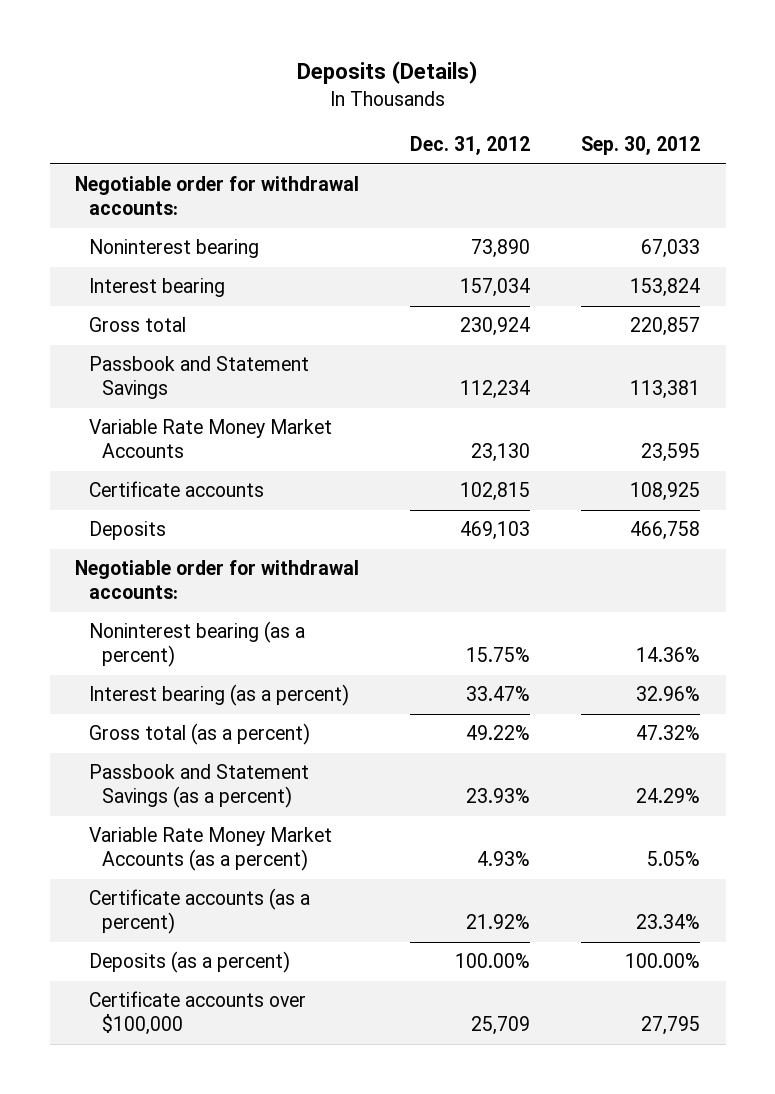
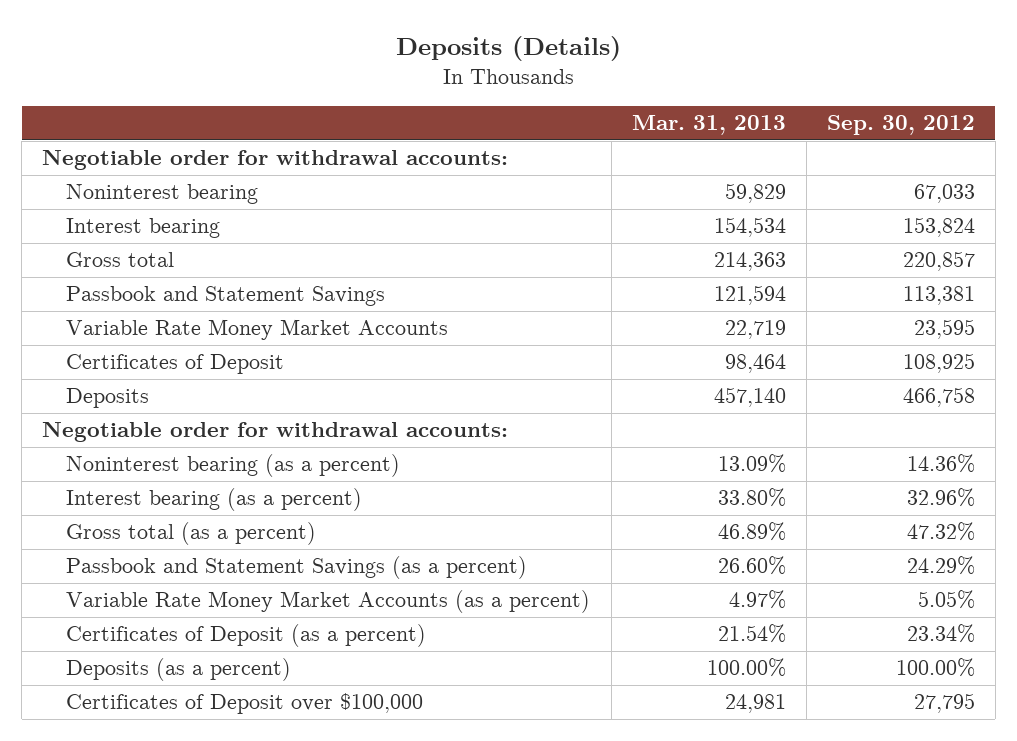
[410,136,531,156] Dec. 31, 2012 -> none
none -> [631,115,786,136] Mar. 31, 2013
[88,481,264,498] Certificate accounts -> [66,354,285,375] Certificates of Deposit
[88,888,310,935] Certificate accounts (as a percent) -> [66,624,427,648] Certificates of Deposit (as a percent)
[88,991,306,1036] Certificate accounts over $100,000 -> [66,693,424,715] Certificates of Deposit over $100,000

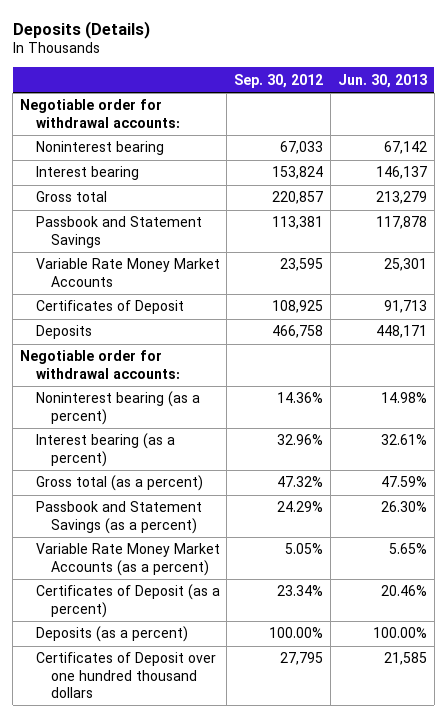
[631,115,786,136] Mar. 31, 2013 -> none
none -> [337,73,427,88] Jun. 30, 2013
[66,693,424,715] Certificates of Deposit over $100,000 -> [35,652,216,698] Certificates of Deposit over one hundred thousand dollars

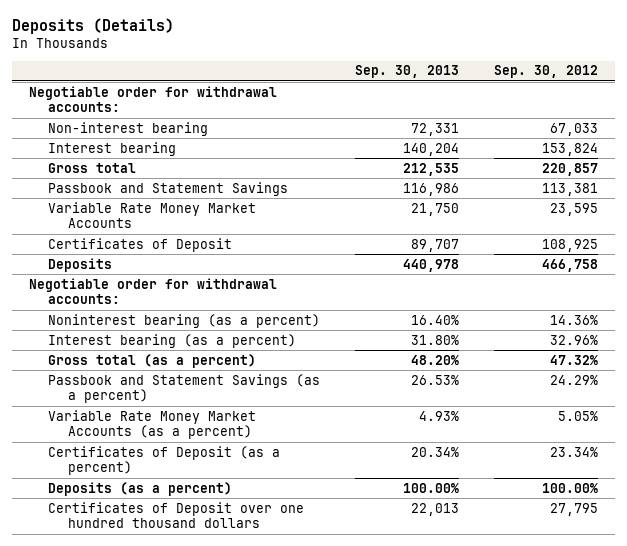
[337,73,427,88] Jun. 30, 2013 -> none
none -> [354,65,459,79] Sep. 30, 2013
[35,141,164,156] Noninterest bearing -> [48,121,209,136] Non-interest bearing

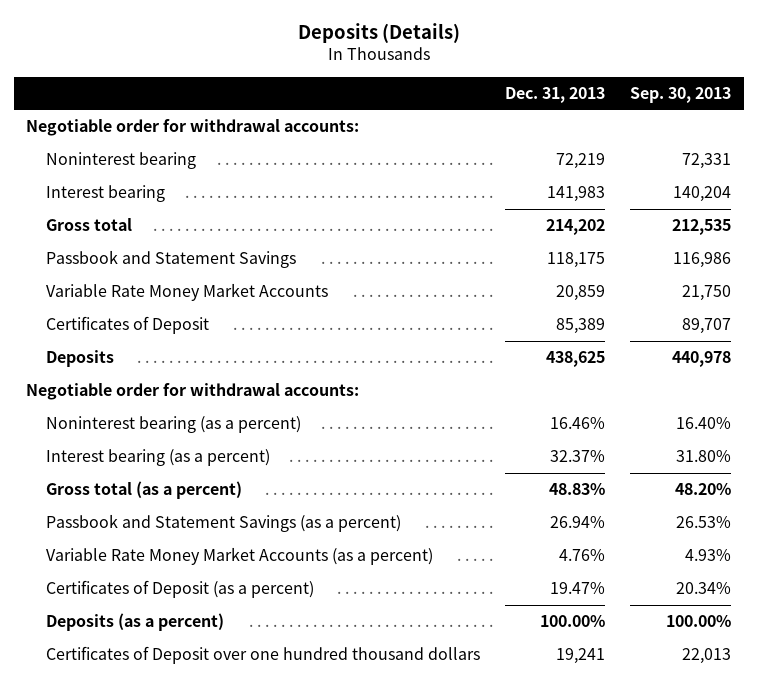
[493,65,598,79] Sep. 30, 2012 -> none
none -> [505,86,606,103] Dec. 31, 2013
[48,121,209,136] Non-interest bearing -> [46,152,197,170] Noninterest bearing

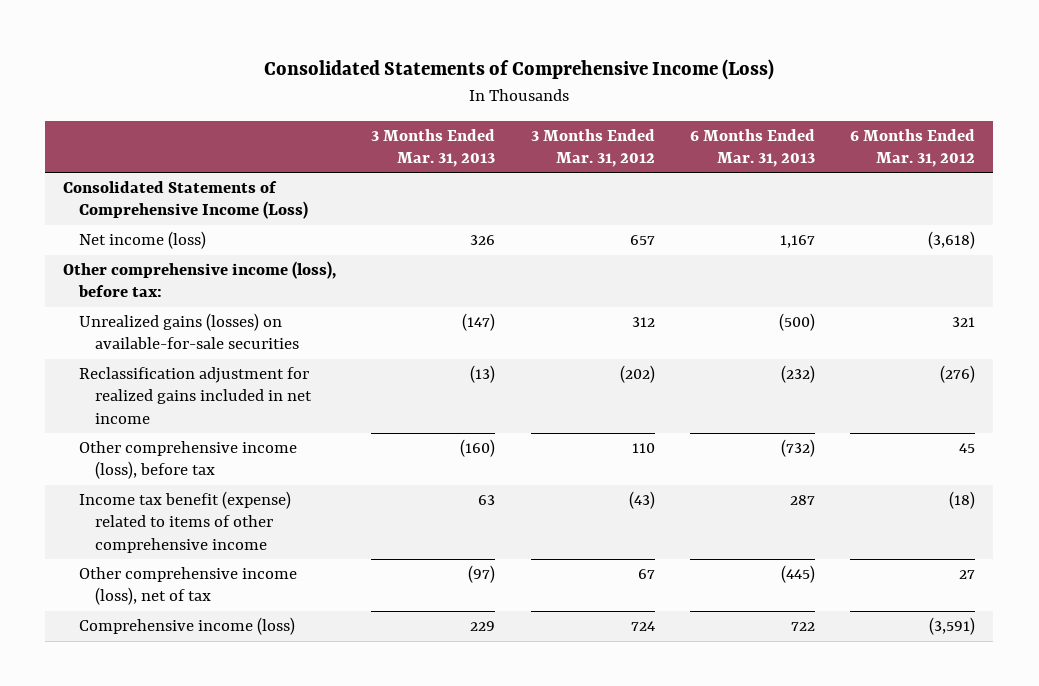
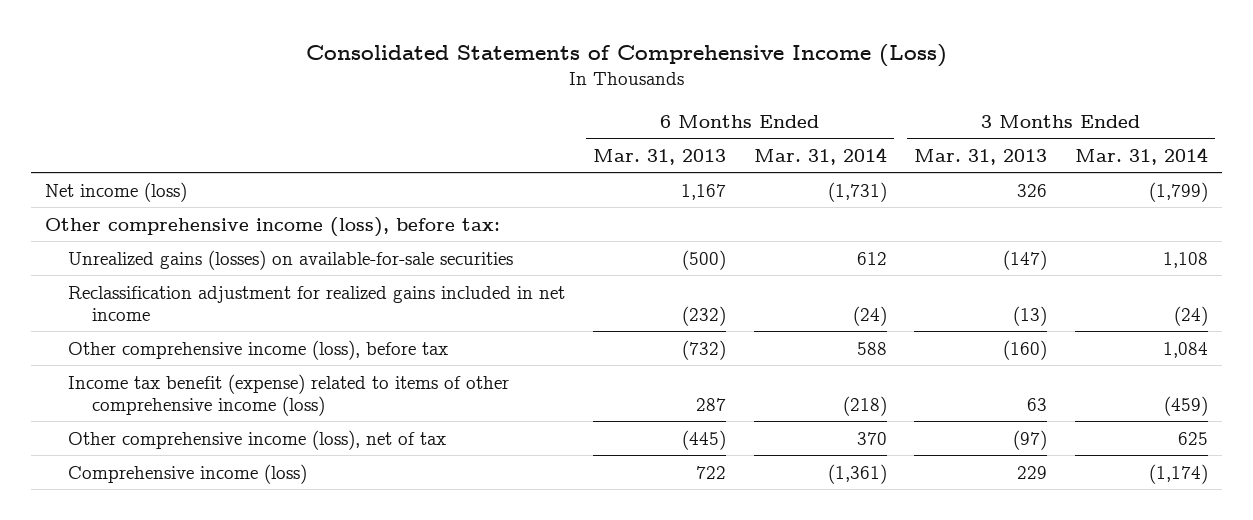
[530,128,655,167] 3 Months Ended Mar. 31, 2012 -> none
[850,128,976,167] 6 Months Ended Mar. 31, 2012 -> none
none -> [753,146,887,165] Mar. 31, 2014
none -> [1074,146,1208,165] Mar. 31, 2014
[63,181,309,220] Consolidated Statements of Comprehensive Income (Loss) -> none
[79,491,292,553] Income tax benefit (expense) related to items of other comprehensive income -> [68,373,510,416] Income tax benefit (expense) related to items of other comprehensive income (loss)

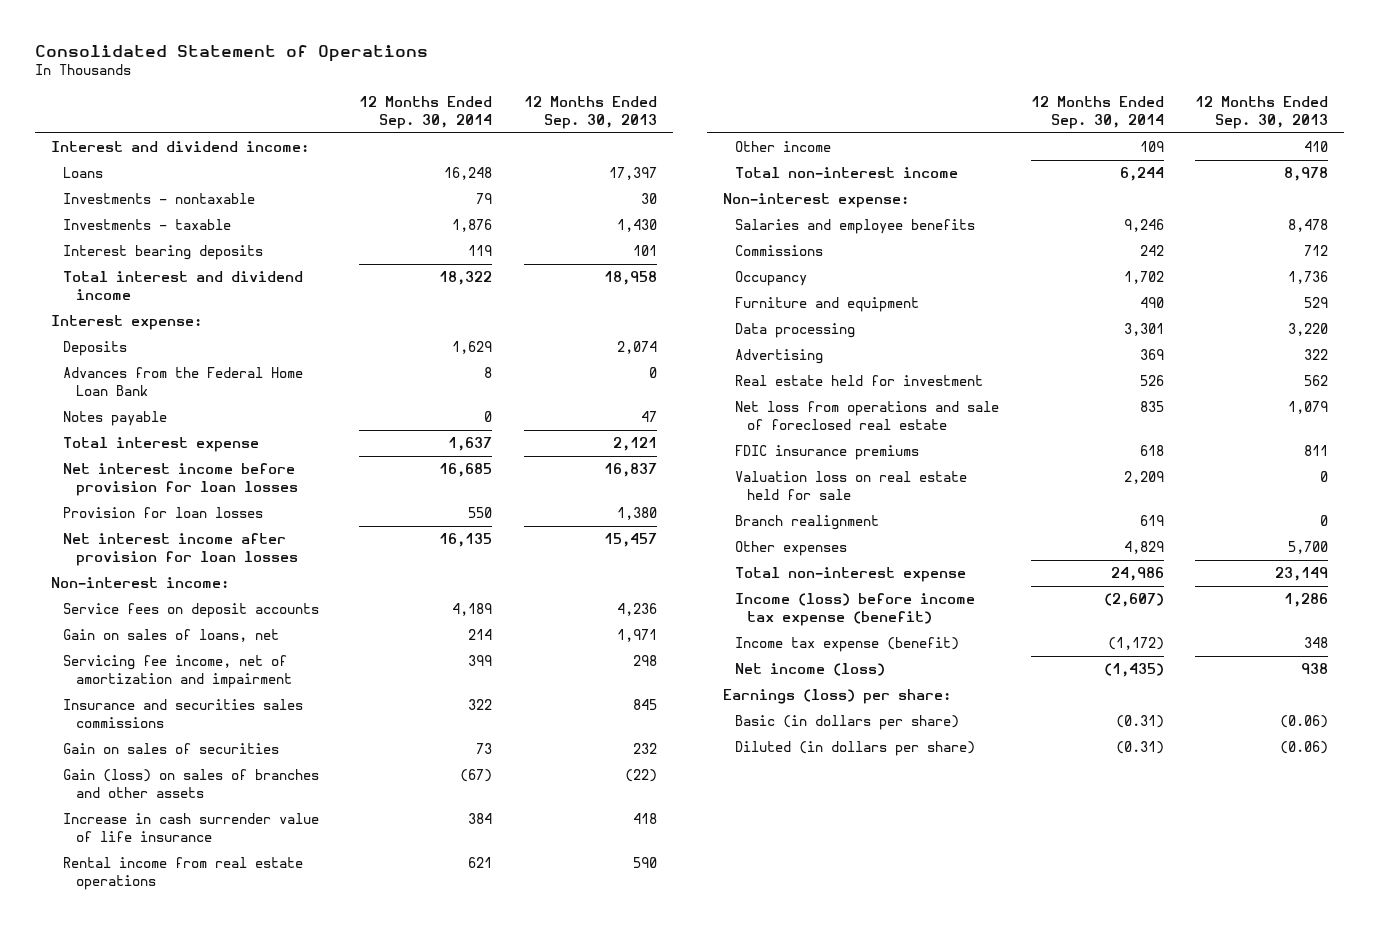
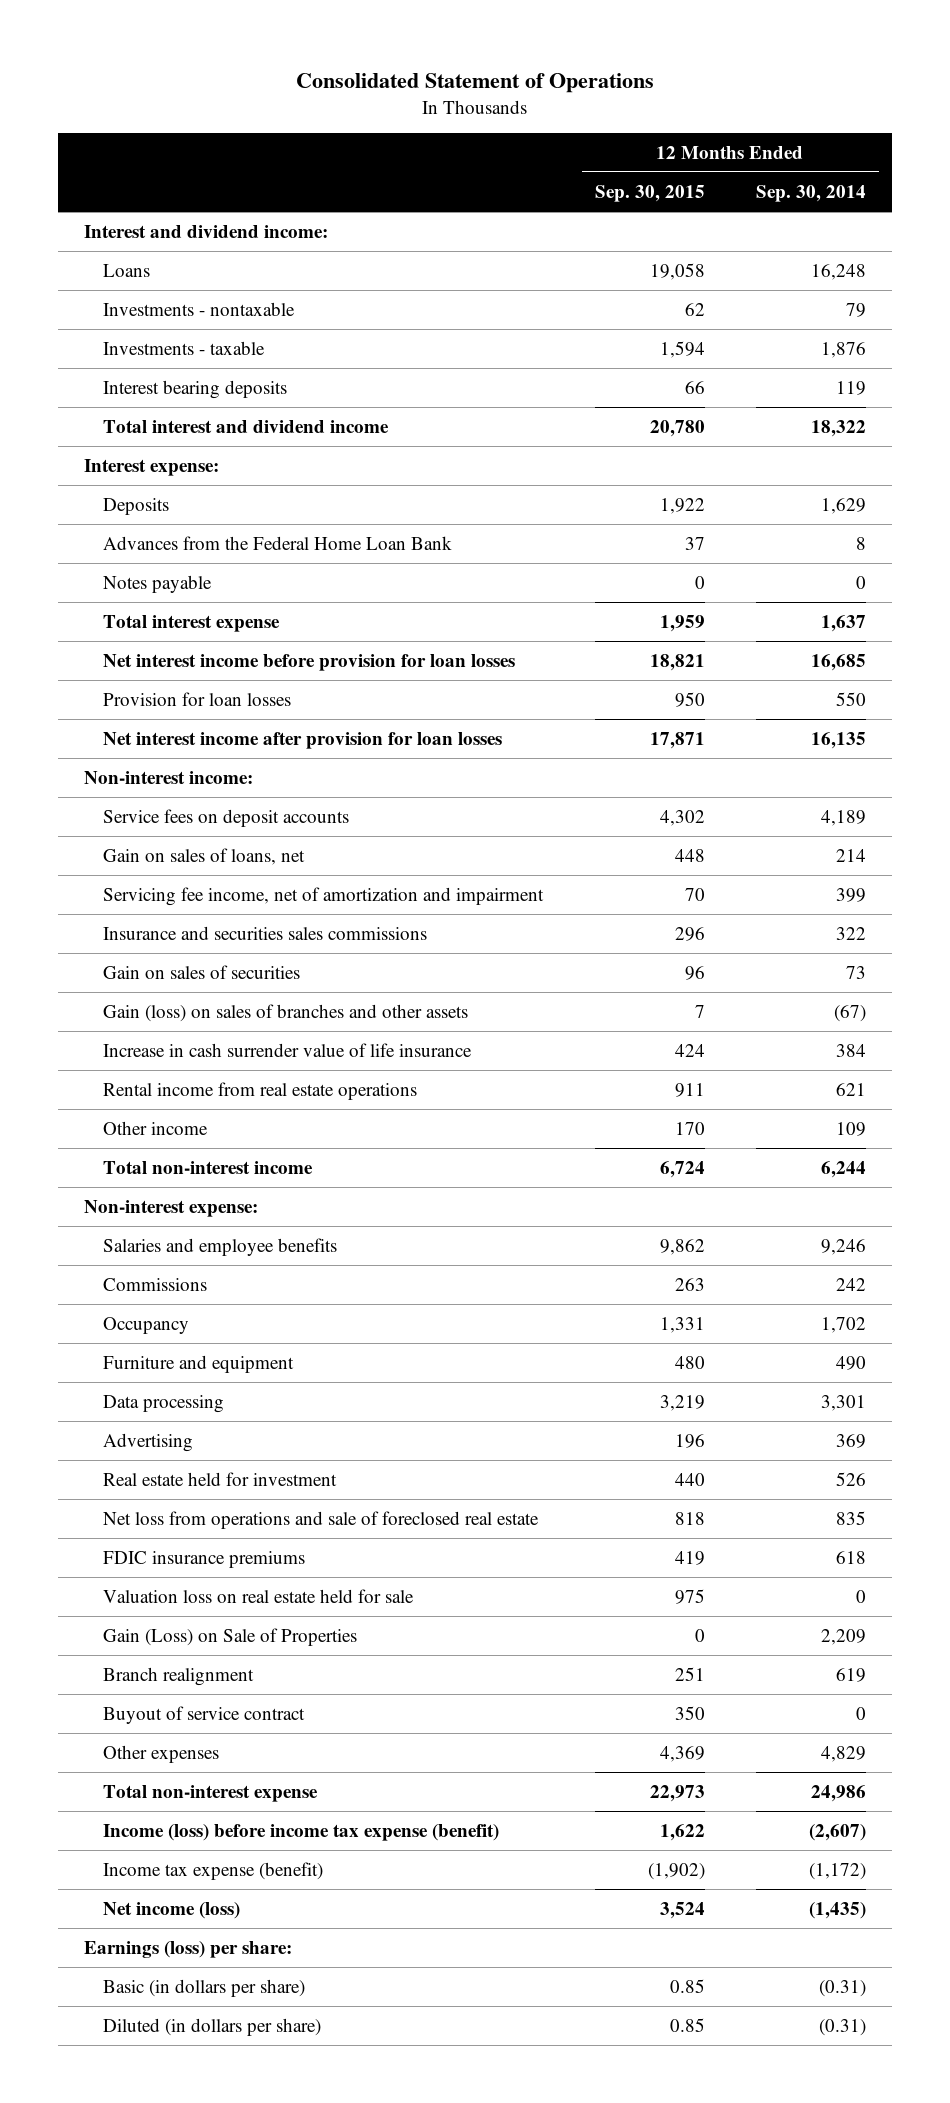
[523,96,657,129] 12 Months Ended Sep. 30, 2013 -> none
none -> [594,184,705,202] Sep. 30, 2015
[1123,471,1164,485] 2,209 -> [856,1589,867,1603] 0
none -> [102,1627,357,1646] Gain (Loss) on Sale of Properties
none -> [102,1705,305,1724] Buyout of service contract

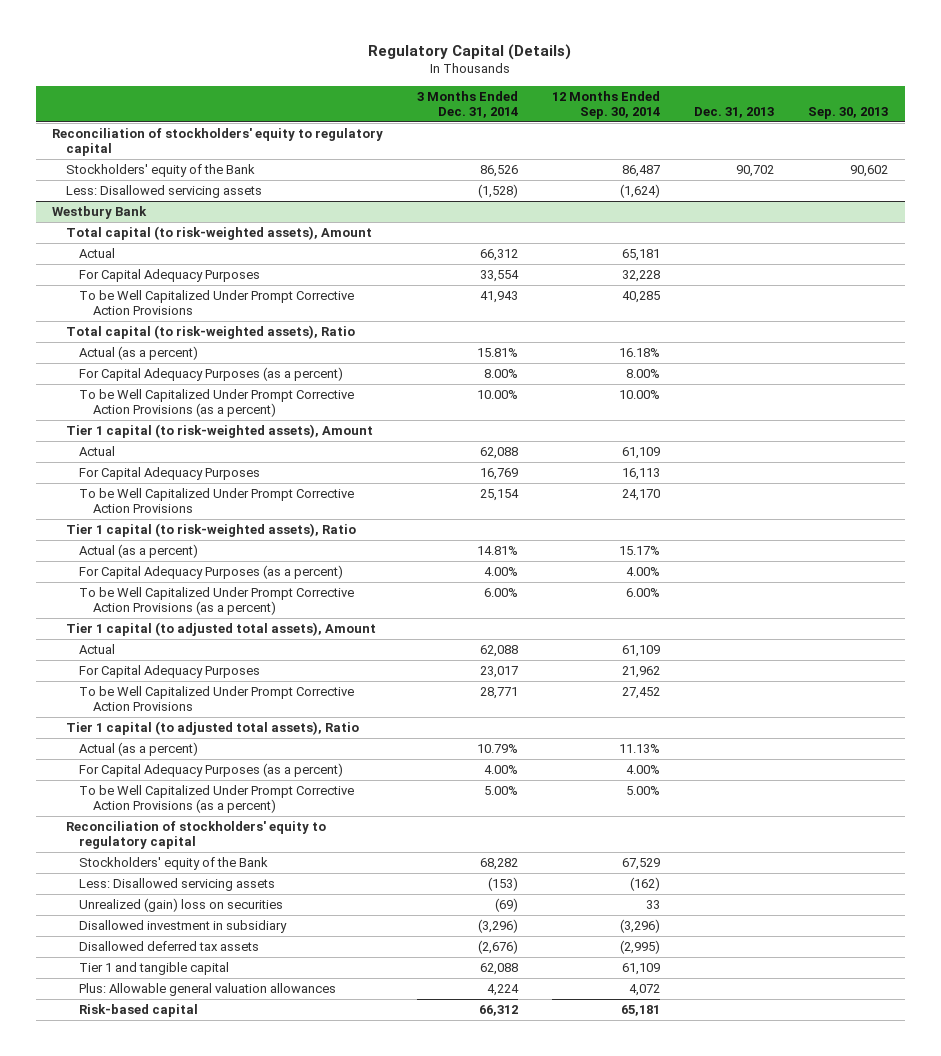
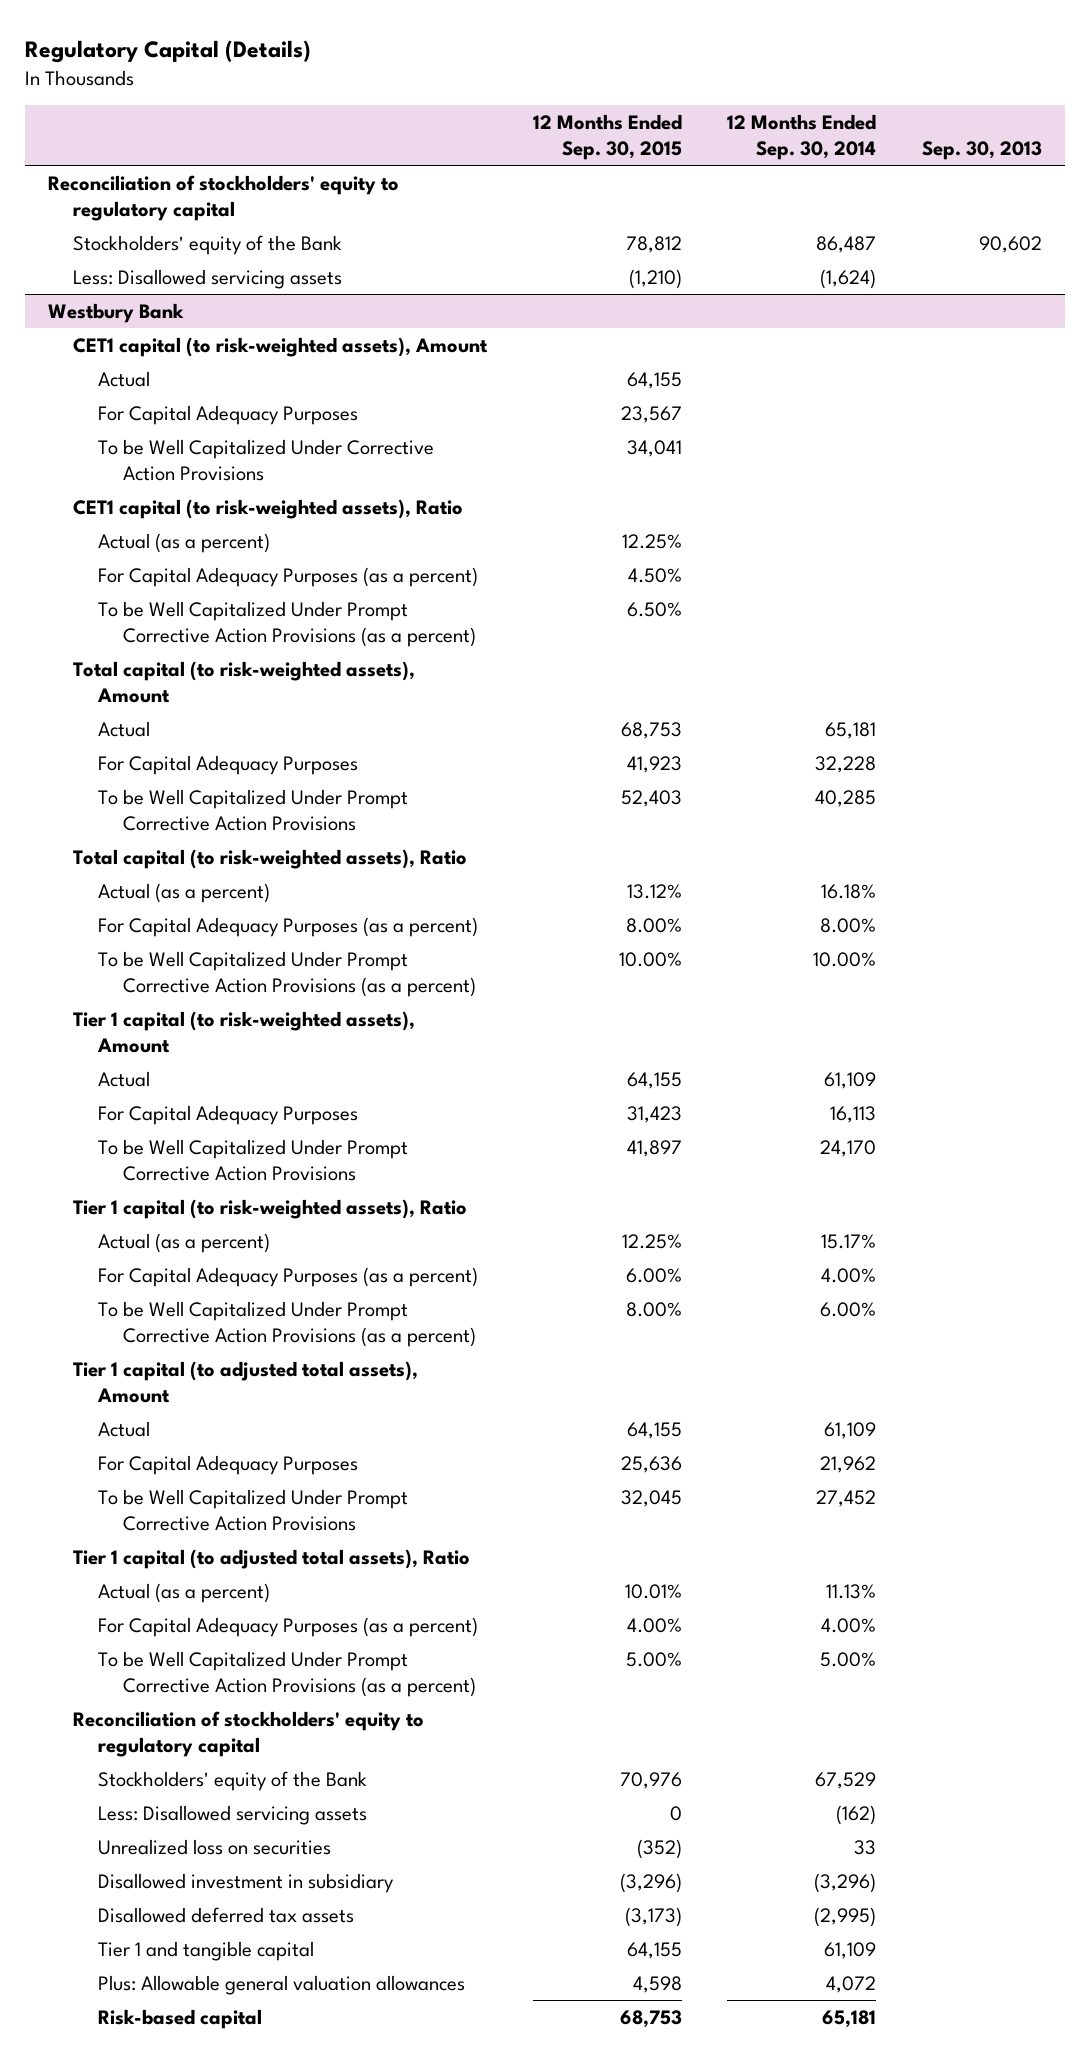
[417,90,519,118] 3 Months Ended Dec. 31, 2014 -> none
[694,106,775,118] Dec. 31, 2013 -> none
none -> [532,114,682,161] 12 Months Ended Sep. 30, 2015
none -> [72,336,488,357] CET1 capital (to risk-weighted assets), Amount
none -> [97,370,150,387] Actual
none -> [97,404,358,425] For Capital Adequacy Purposes
none -> [97,438,434,481] To be Well Capitalized Under Corrective Action Provisions
none -> [72,498,463,519] CET1 capital (to risk-weighted assets), Ratio
none -> [97,532,270,553] Actual (as a percent)
none -> [97,566,478,587] For Capital Adequacy Purposes (as a percent)
none -> [97,600,477,647] To be Well Capitalized Under Prompt Corrective Action Provisions (as a percent)
[79,898,284,913] Unrealized (gain) loss on securities -> [97,1838,331,1855] Unrealized loss on securities

